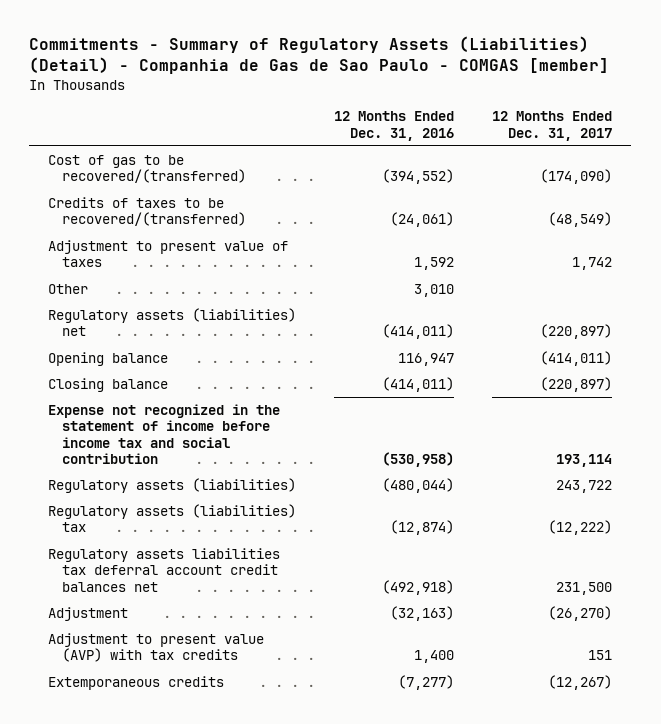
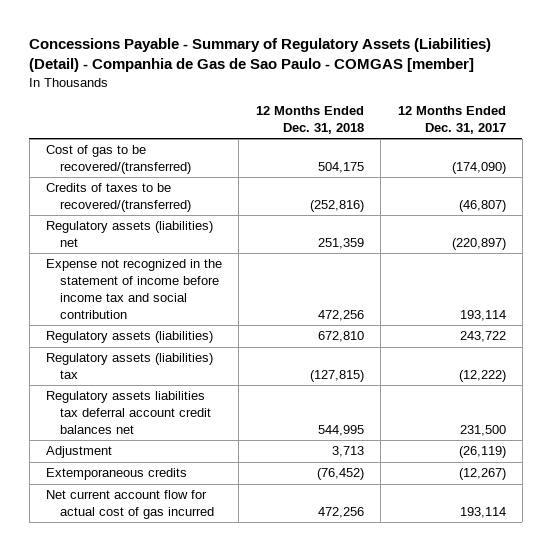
[29,36,610,75] Commitments - Summary of Regulatory Assets (Liabilities) (Detail) - Companhia de Gas de Sao Paulo - COMGAS [member] -> [29,38,492,73] Concessions Payable - Summary of Regulatory Assets (Liabilities) (Detail) - Companhia de Gas de Sao Paulo - COMGAS [member]
[334,111,455,141] 12 Months Ended Dec. 31, 2016 -> none
none -> [255,106,364,135] 12 Months Ended Dec. 31, 2018
[48,240,289,268] Adjustment to present value of taxes -> none
[48,284,89,295] Other -> none
[548,212,613,228] (48,549) -> [458,200,506,213] (46,807)
[48,352,169,367] Opening balance -> none
[48,378,169,393] Closing balance -> none
[48,633,265,663] Adjustment to present value (AVP) with tax credits -> none
[548,606,613,622] (26,270) -> [458,446,506,459] (26,119)
none -> [46,490,214,520] Net current account flow for actual cost of gas incurred

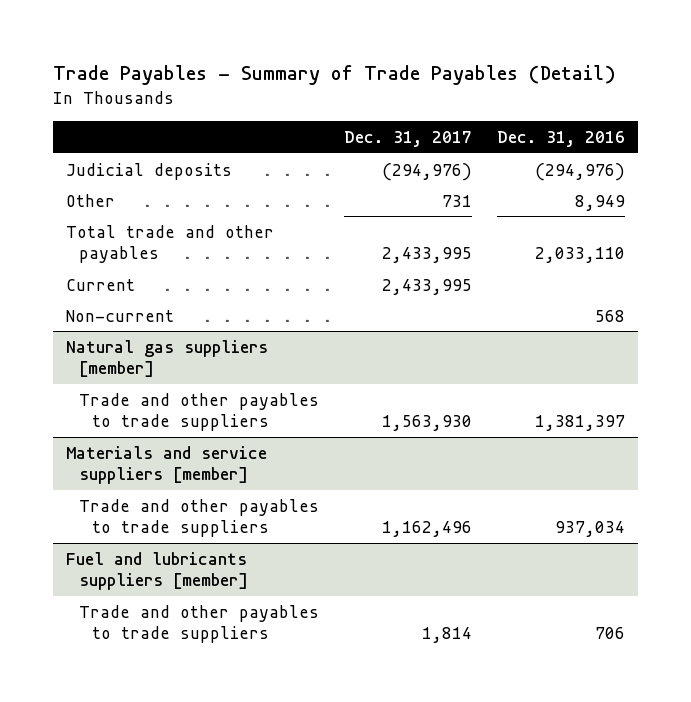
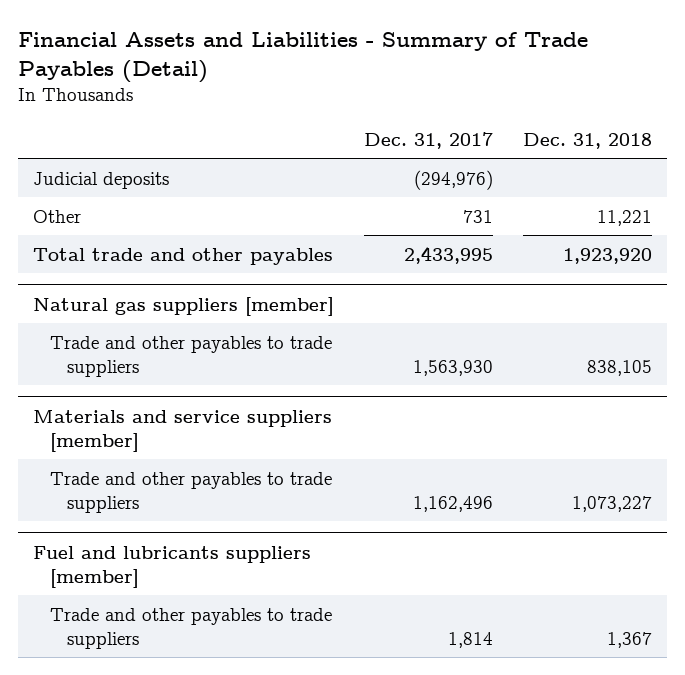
[52,65,616,86] Trade Payables - Summary of Trade Payables (Detail) -> [17,31,588,84] Financial Assets and Liabilities - Summary of Trade Payables (Detail)
[497,131,626,148] Dec. 31, 2016 -> none
none -> [523,132,653,149] Dec. 31, 2018
[65,278,135,291] Current -> none
[65,309,174,322] Non-current -> none

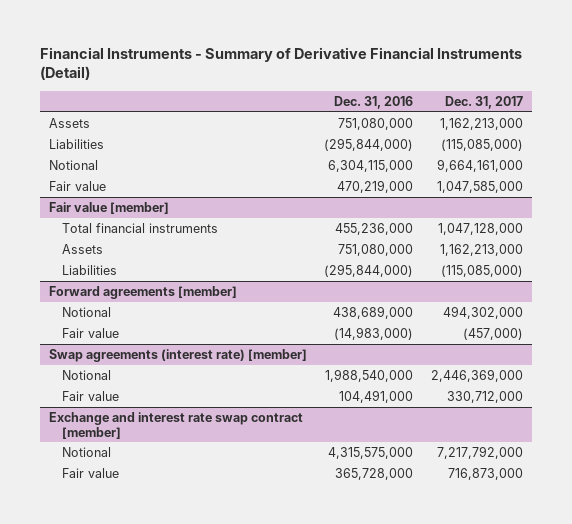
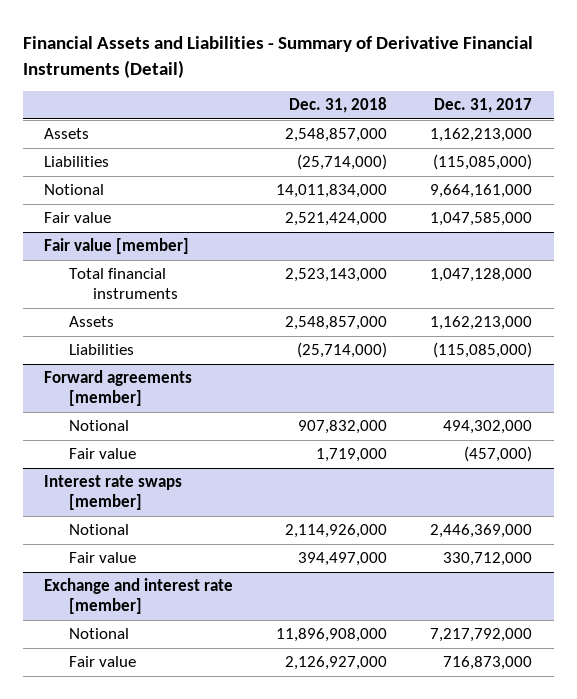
[39,47,522,81] Financial Instruments - Summary of Derivative Financial Instruments (Detail) -> [22,35,533,78] Financial Assets and Liabilities - Summary of Derivative Financial Instruments (Detail)
[334,95,414,109] Dec. 31, 2016 -> none
none -> [289,97,388,114] Dec. 31, 2018
[48,348,307,362] Swap agreements (interest rate) [member] -> [44,475,183,511] Interest rate swaps [member]
[48,411,303,439] Exchange and interest rate swap contract [member] -> [44,578,234,615] Exchange and interest rate [member]

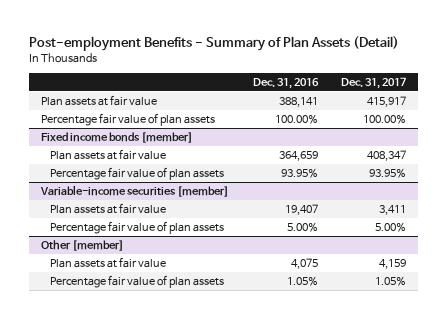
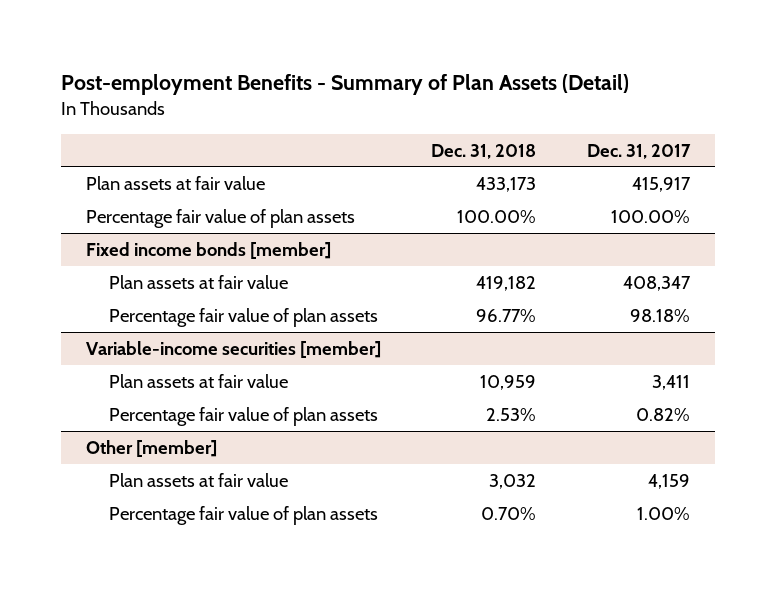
[252,78,319,90] Dec. 31, 2016 -> none
none -> [431,143,537,159] Dec. 31, 2018
[369,167,407,178] 93.95% -> [630,308,691,322] 98.18%
[375,221,407,232] 5.00% -> [636,407,691,421] 0.82%
[375,275,407,286] 1.05% -> [637,506,691,520] 1.00%

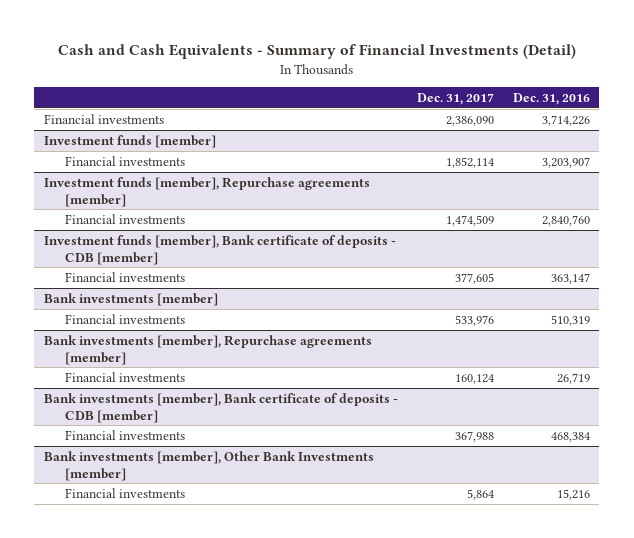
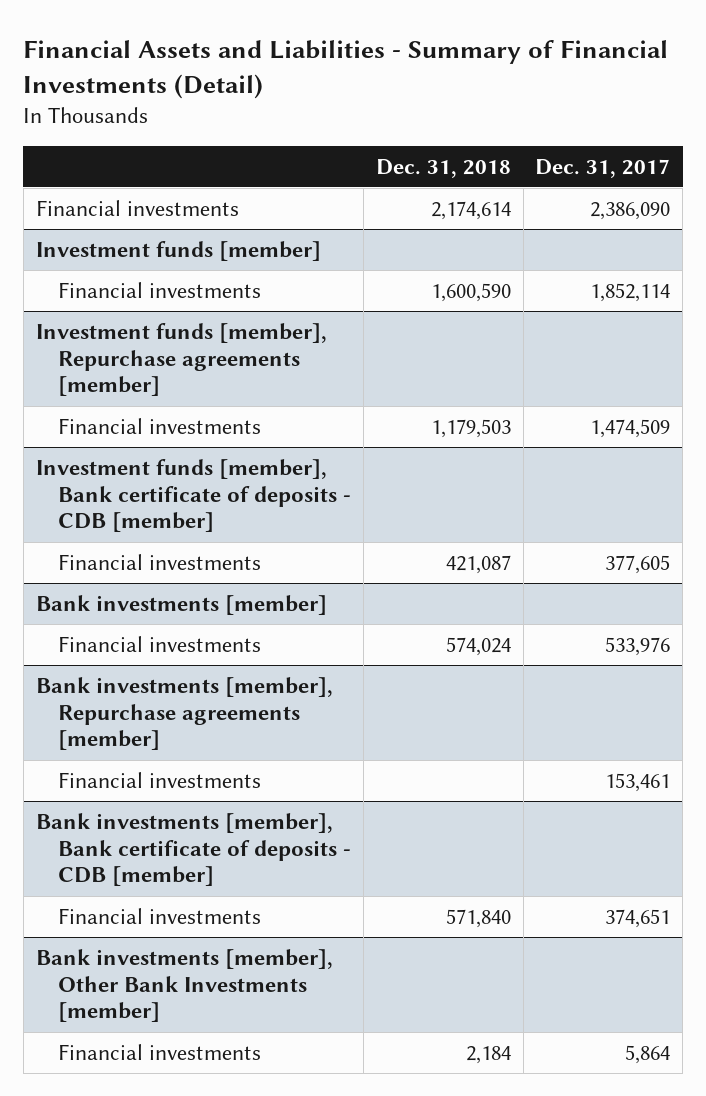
[57,44,576,60] Cash and Cash Equivalents - Summary of Financial Investments (Detail) -> [23,40,669,100] Financial Assets and Liabilities - Summary of Financial Investments (Detail)
[512,92,590,105] Dec. 31, 2016 -> none
none -> [375,158,511,178] Dec. 31, 2018
[454,373,494,384] 160,124 -> [605,772,671,792] 153,461
[454,430,494,442] 367,988 -> [605,908,671,928] 374,651

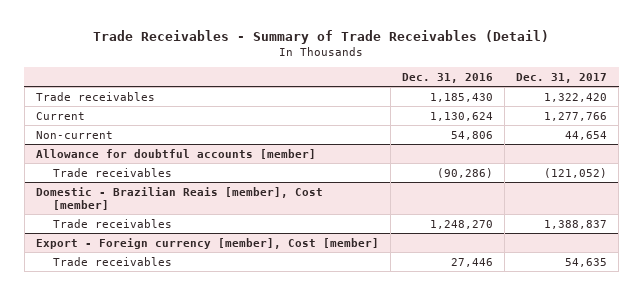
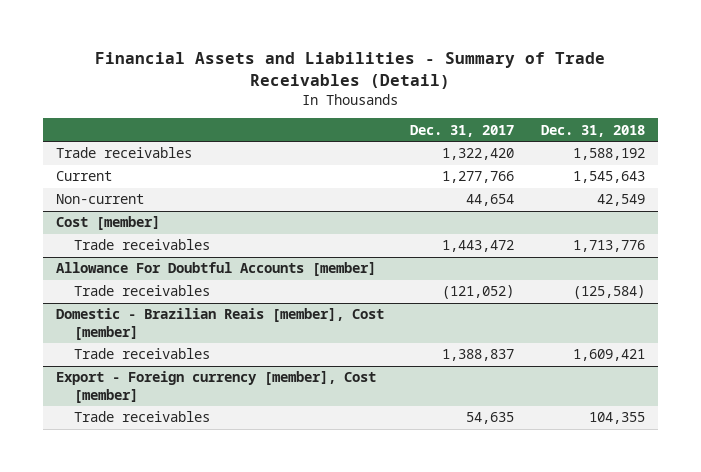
[93,30,550,45] Trade Receivables - Summary of Trade Receivables (Detail) -> [95,52,606,89] Financial Assets and Liabilities - Summary of Trade Receivables (Detail)
[401,72,493,83] Dec. 31, 2016 -> none
none -> [540,124,645,137] Dec. 31, 2018
none -> [55,216,160,231] Cost [member]
none -> [73,239,210,251] Trade receivables
[35,148,316,159] Allowance for doubtful accounts [member] -> [55,262,376,277] Allowance For Doubtful Accounts [member]

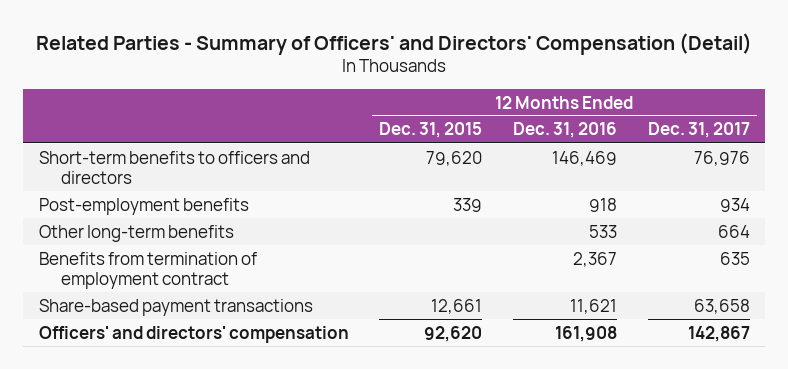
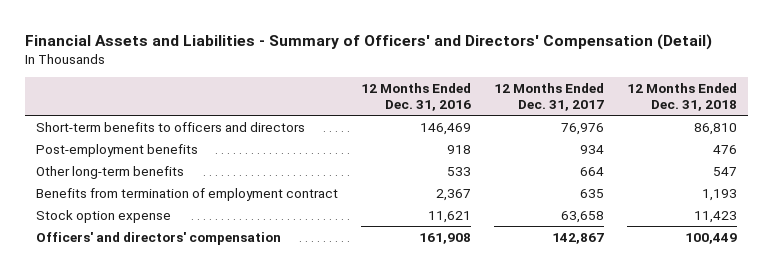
[36,32,753,55] Related Parties - Summary of Officers' and Directors' Compensation (Detail) -> [24,33,712,50] Financial Assets and Liabilities - Summary of Officers' and Directors' Compensation (Detail)
[379,122,483,139] Dec. 31, 2015 -> none
none -> [626,82,737,112] 12 Months Ended Dec. 31, 2018
[38,298,313,316] Share-based payment transactions -> [36,209,172,223] Stock option expense

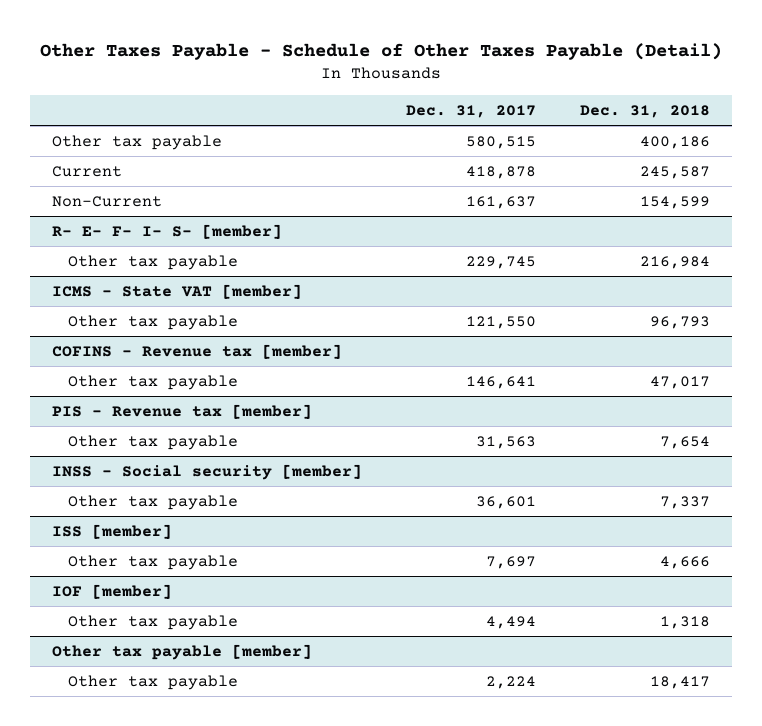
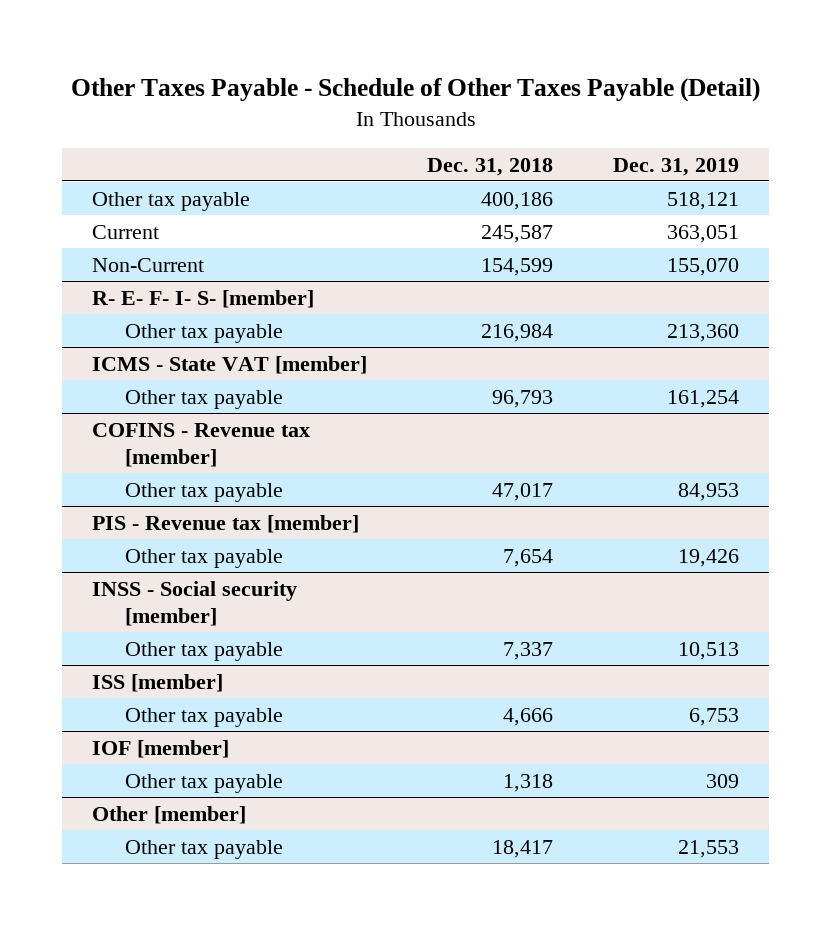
[406,104,537,118] Dec. 31, 2017 -> none
none -> [612,157,739,176] Dec. 31, 2019
[52,644,313,661] Other tax payable [member] -> [92,805,247,824] Other [member]

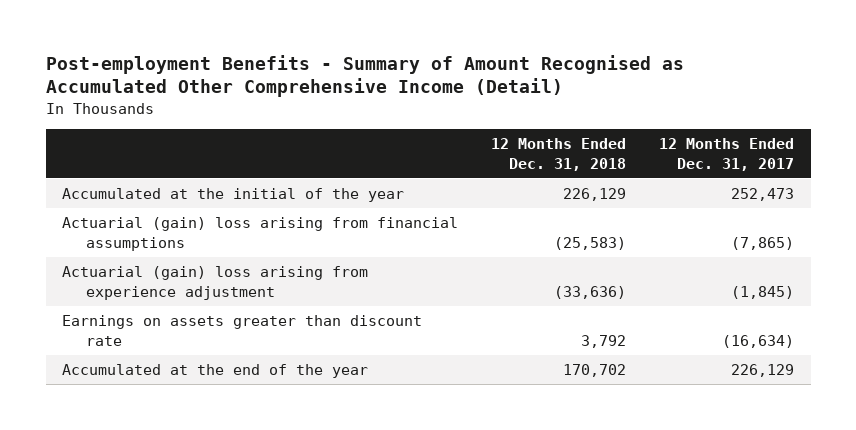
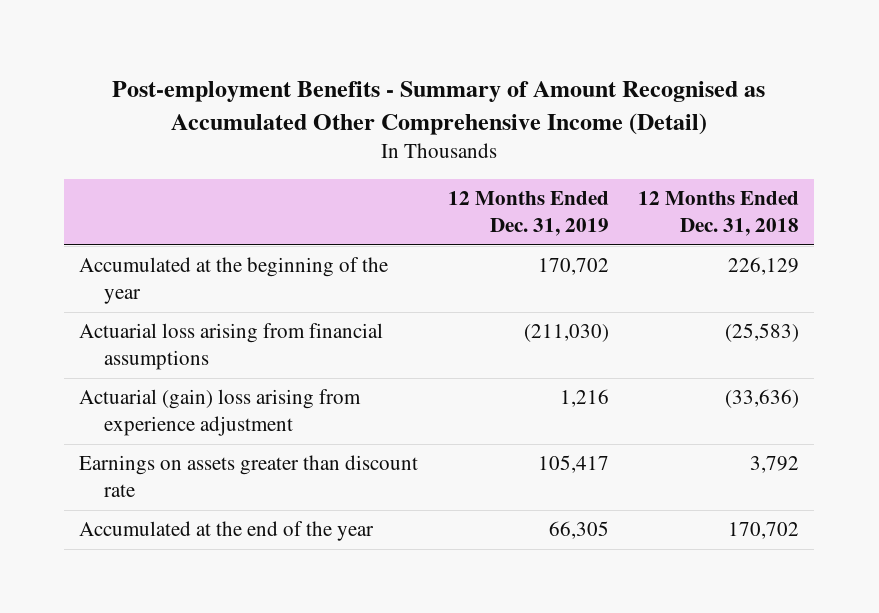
[659,138,795,171] 12 Months Ended Dec. 31, 2017 -> none
none -> [447,191,609,236] 12 Months Ended Dec. 31, 2019
[62,188,405,203] Accumulated at the initial of the year -> [79,257,389,305] Accumulated at the beginning of the year
[62,217,459,251] Actuarial (gain) loss arising from financial assumptions -> [79,323,384,371] Actuarial loss arising from financial assumptions

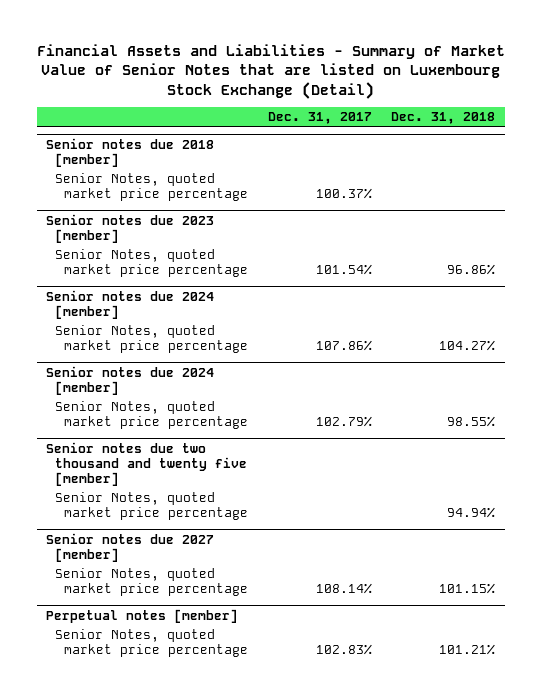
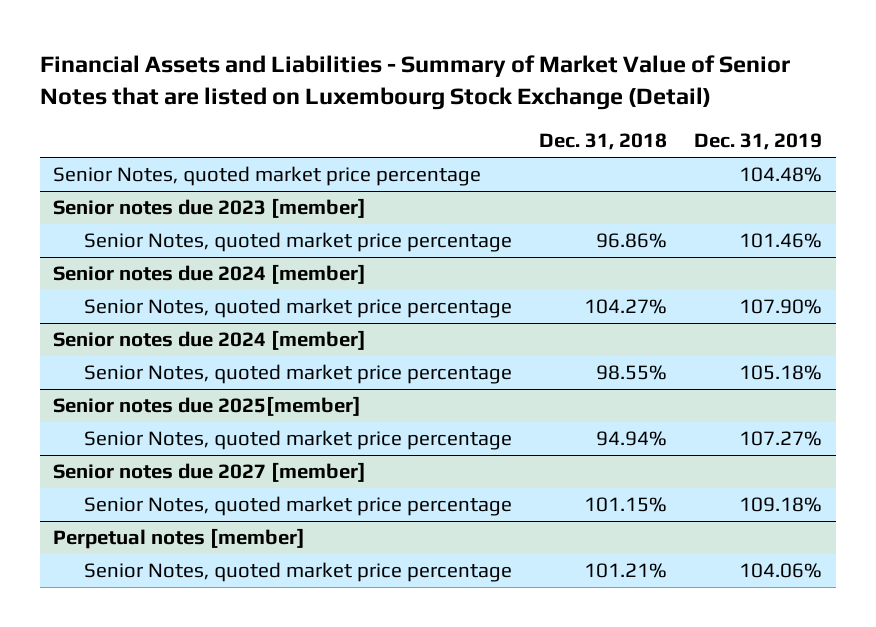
[267,111,372,124] Dec. 31, 2017 -> none
none -> [694,133,823,151] Dec. 31, 2019
[46,137,215,167] Senior notes due 2018 [member] -> none
[46,441,248,487] Senior notes due two thousand and twenty five [member] -> [53,396,362,417] Senior notes due 2025[member]

